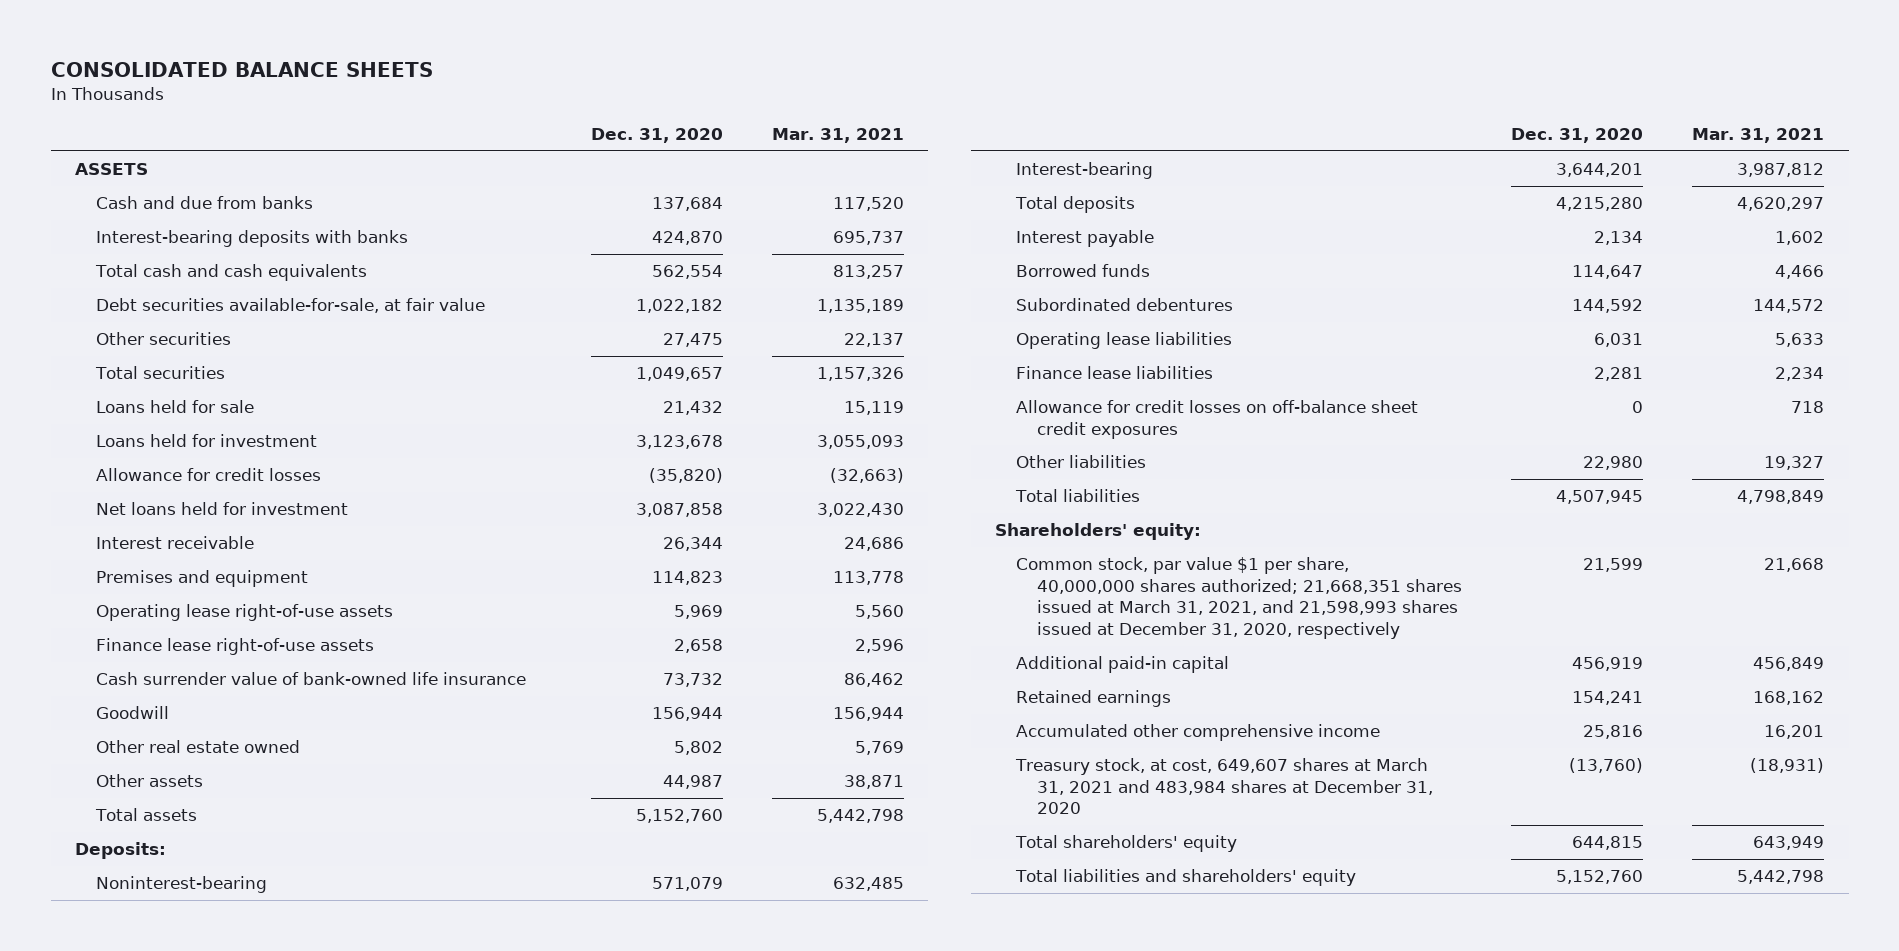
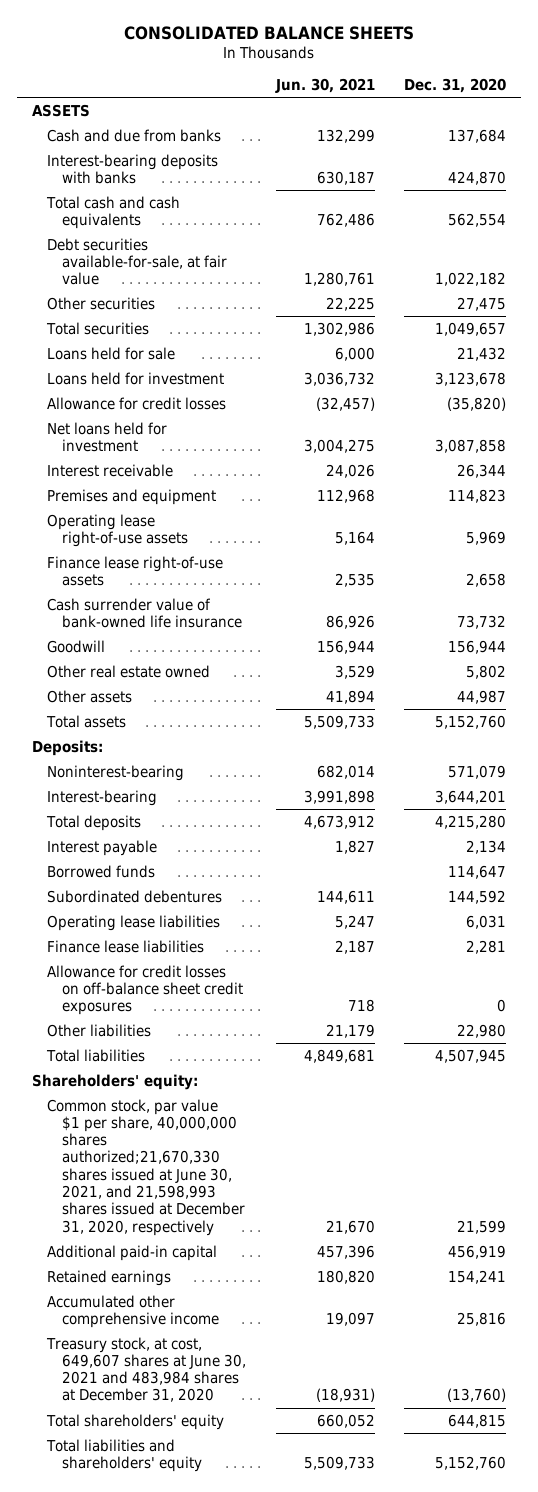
[771,128,904,144] Mar. 31, 2021 -> none
none -> [274,78,375,94] Jun. 30, 2021
[1016,557,1463,639] Common stock, par value $1 per share, 40,000,000 shares authorized; 21,668,351 shares issued at March 31, 2021, and 21,598,993 shares issued at December 31, 2020, respectively -> [46,1098,246,1236] Common stock, par value $1 per share, 40,000,000 shares authorized;21,670,330 shares issued at June 30, 2021, and 21,598,993 shares issued at December 31, 2020, respectively
[1015,758,1434,815] Treasury stock, at cost, 649,607 shares at March 31, 2021 and 483,984 shares at December 31, 2020 -> [45,1336,247,1403] Treasury stock, at cost, 649,607 shares at June 30, 2021 and 483,984 shares at December 31, 2020

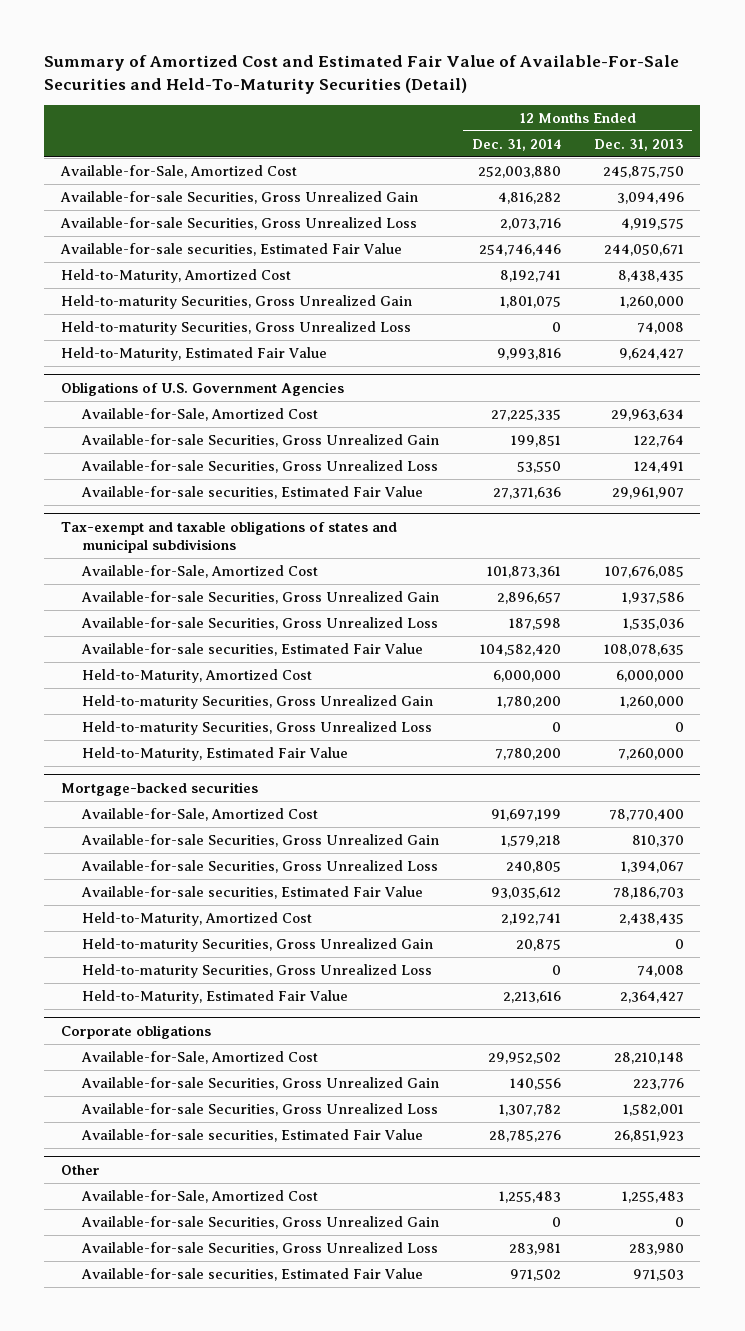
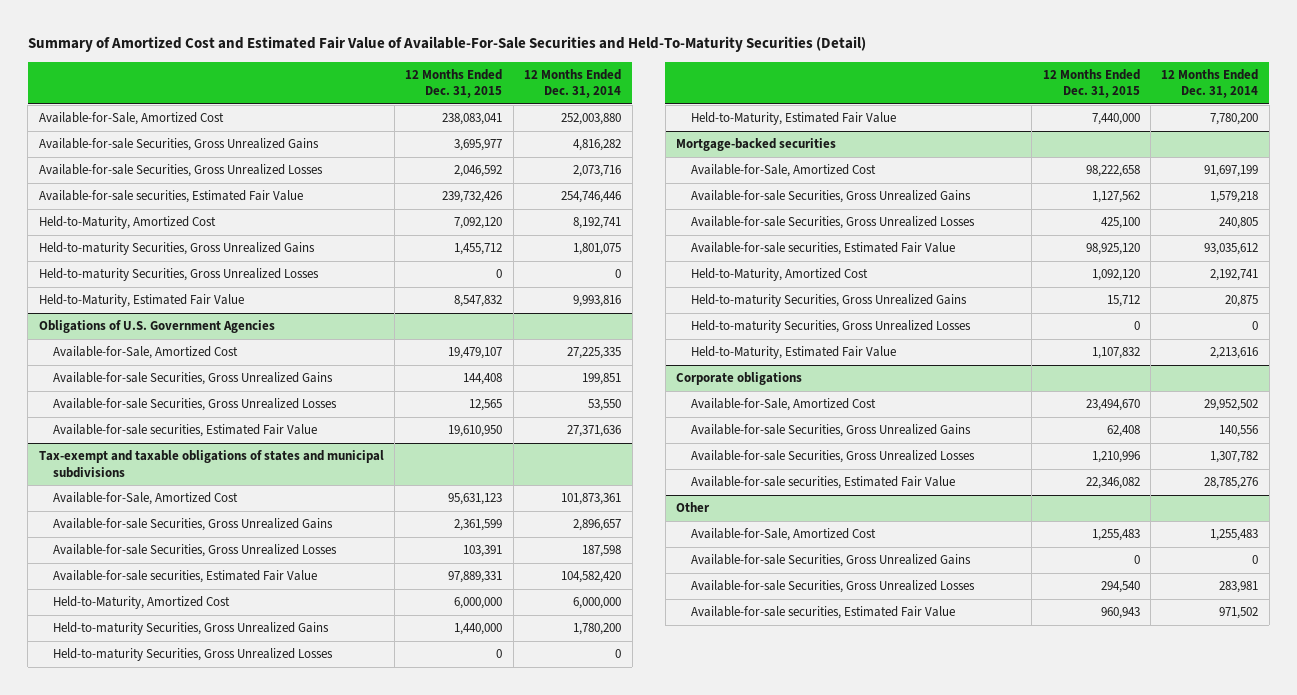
[593,138,684,151] Dec. 31, 2013 -> none
none -> [405,68,503,99] 12 Months Ended Dec. 31, 2015
[59,191,418,205] Available-for-sale Securities, Gross Unrealized Gain -> [38,138,319,152] Available-for-sale Securities, Gross Unrealized Gains
[59,217,417,231] Available-for-sale Securities, Gross Unrealized Loss -> [38,164,323,178] Available-for-sale Securities, Gross Unrealized Losses
[60,295,412,310] Held-to-maturity Securities, Gross Unrealized Gain -> [38,242,315,256] Held-to-maturity Securities, Gross Unrealized Gains
[60,321,411,336] Held-to-maturity Securities, Gross Unrealized Loss -> [38,268,319,282] Held-to-maturity Securities, Gross Unrealized Losses
[80,434,439,448] Available-for-sale Securities, Gross Unrealized Gain -> [53,372,334,386] Available-for-sale Securities, Gross Unrealized Gains
[80,460,438,474] Available-for-sale Securities, Gross Unrealized Loss -> [53,398,338,412] Available-for-sale Securities, Gross Unrealized Losses
[80,591,439,605] Available-for-sale Securities, Gross Unrealized Gain -> [53,518,334,532] Available-for-sale Securities, Gross Unrealized Gains
[80,617,438,631] Available-for-sale Securities, Gross Unrealized Loss -> [53,544,338,558] Available-for-sale Securities, Gross Unrealized Losses
[81,695,433,710] Held-to-maturity Securities, Gross Unrealized Gain -> [53,622,330,636] Held-to-maturity Securities, Gross Unrealized Gains
[81,721,432,736] Held-to-maturity Securities, Gross Unrealized Loss -> [53,648,334,662] Held-to-maturity Securities, Gross Unrealized Losses
[80,834,439,848] Available-for-sale Securities, Gross Unrealized Gain -> [690,190,971,204] Available-for-sale Securities, Gross Unrealized Gains
[80,860,438,874] Available-for-sale Securities, Gross Unrealized Loss -> [690,216,975,230] Available-for-sale Securities, Gross Unrealized Losses
[81,938,433,953] Held-to-maturity Securities, Gross Unrealized Gain -> [690,294,967,308] Held-to-maturity Securities, Gross Unrealized Gains
[81,964,432,979] Held-to-maturity Securities, Gross Unrealized Loss -> [690,320,971,334] Held-to-maturity Securities, Gross Unrealized Losses
[80,1077,439,1091] Available-for-sale Securities, Gross Unrealized Gain -> [690,424,971,438] Available-for-sale Securities, Gross Unrealized Gains
[80,1103,438,1117] Available-for-sale Securities, Gross Unrealized Loss -> [690,450,975,464] Available-for-sale Securities, Gross Unrealized Losses
[80,1216,439,1230] Available-for-sale Securities, Gross Unrealized Gain -> [690,554,971,568] Available-for-sale Securities, Gross Unrealized Gains
[80,1242,438,1256] Available-for-sale Securities, Gross Unrealized Loss -> [690,580,975,594] Available-for-sale Securities, Gross Unrealized Losses

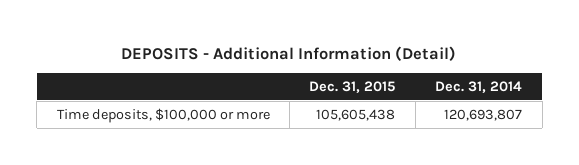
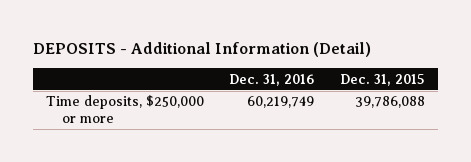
[435,80,523,93] Dec. 31, 2014 -> none
none -> [229,73,315,86] Dec. 31, 2016
[56,107,270,123] Time deposits, $100,000 or more -> [45,95,204,124] Time deposits, $250,000 or more
[316,108,396,121] 105,605,438 -> [355,96,426,109] 39,786,088

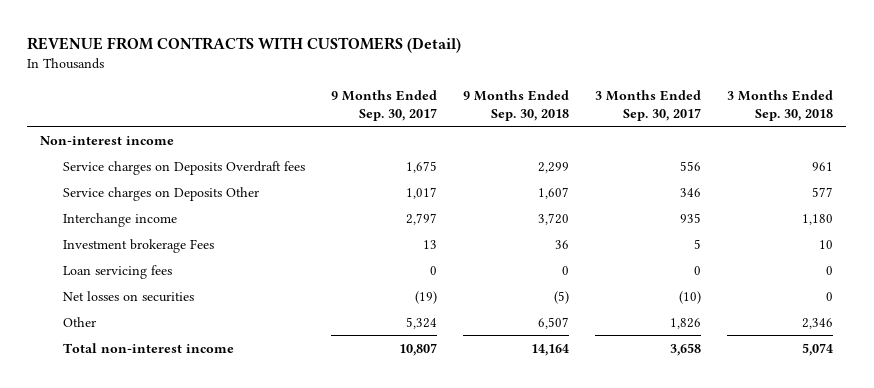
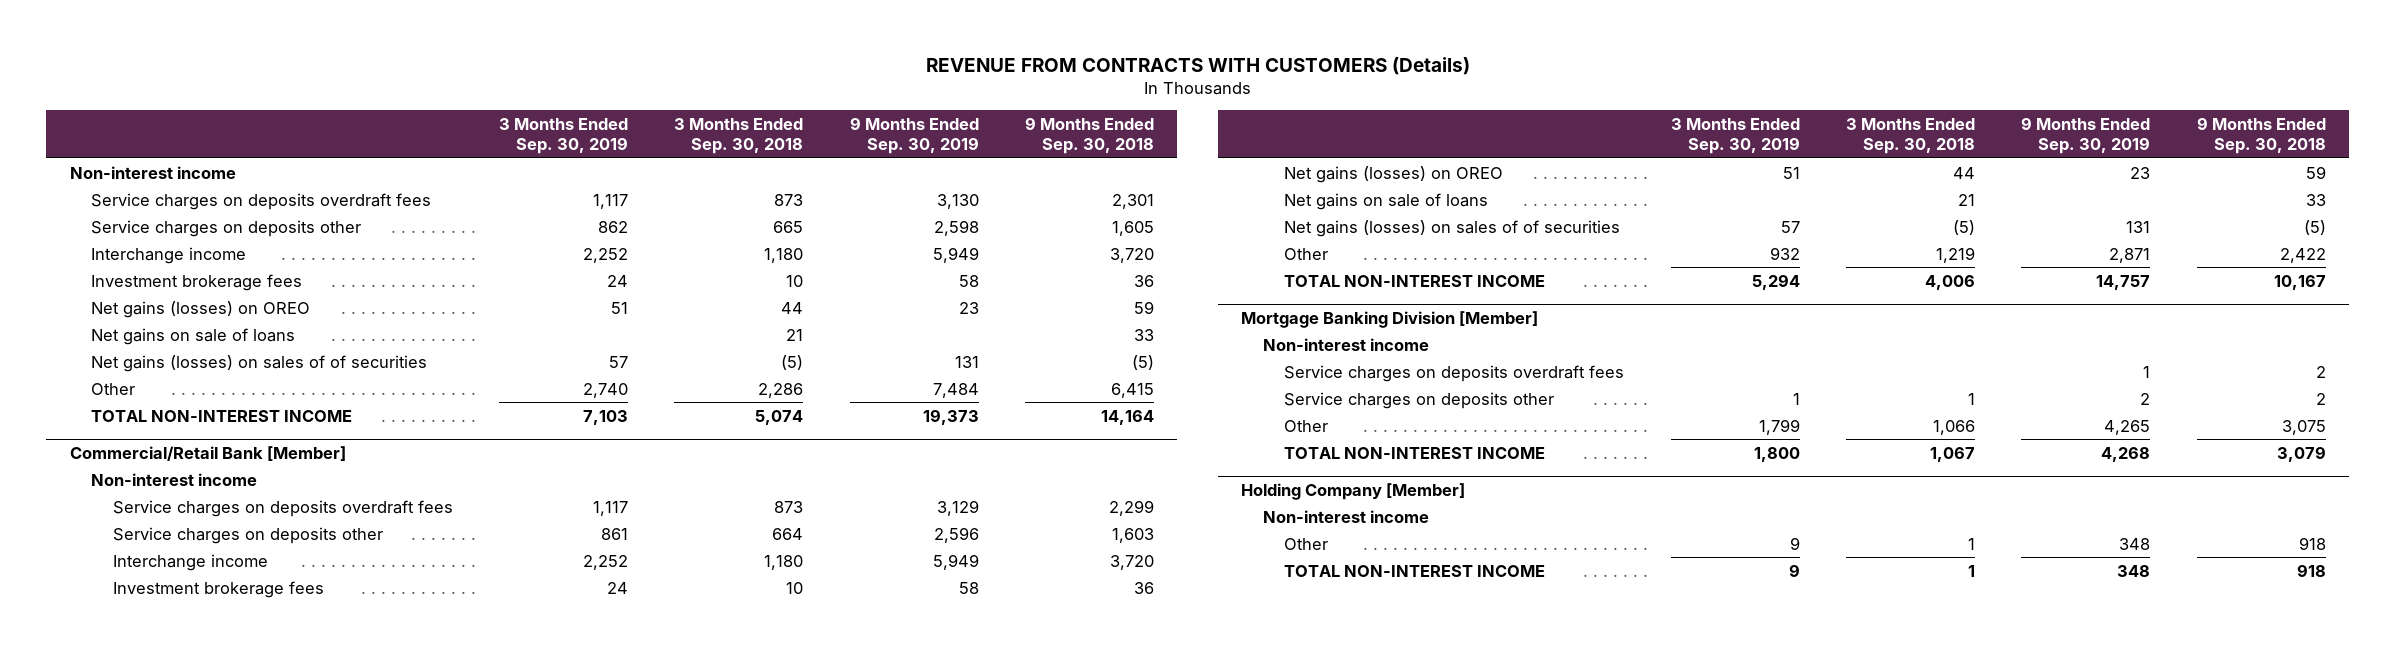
[27,37,462,54] REVENUE FROM CONTRACTS WITH CUSTOMERS (Detail) -> [925,56,1470,75] REVENUE FROM CONTRACTS WITH CUSTOMERS (Details)
[330,89,437,121] 9 Months Ended Sep. 30, 2017 -> none
[595,89,702,121] 3 Months Ended Sep. 30, 2017 -> none
none -> [498,117,628,155] 3 Months Ended Sep. 30, 2019
none -> [849,116,979,155] 9 Months Ended Sep. 30, 2019
[62,160,305,175] Service charges on Deposits Overdraft fees -> [91,192,432,210] Service charges on deposits overdraft fees
[537,161,569,173] 2,299 -> [1112,193,1155,209] 2,301
[812,161,834,171] 961 -> [774,193,804,206] 873
[62,186,259,201] Service charges on Deposits Other -> [91,219,362,237] Service charges on deposits other
[537,186,569,199] 1,607 -> [1112,220,1155,236] 1,605
[812,186,834,197] 577 -> [773,220,804,233] 665
[62,264,172,279] Loan servicing fees -> none
[62,238,214,253] Investment brokerage Fees -> [91,273,303,291] Investment brokerage fees
none -> [91,300,311,318] Net gains (losses) on OREO
none -> [91,327,296,345] Net gains on sale of loans
[62,290,194,302] Net losses on securities -> [91,354,428,372] Net gains (losses) on sales of of securities
[826,291,834,301] 0 -> [781,354,804,370] (5)
[537,316,569,329] 6,507 -> [1111,382,1155,398] 6,415
[802,317,834,329] 2,346 -> [758,382,804,398] 2,286
[62,342,234,353] Total non-interest income -> [91,409,353,422] TOTAL NON-INTEREST INCOME
none -> [69,445,346,461] Commercial/Retail Bank [Member]
none -> [91,472,258,486] Non-interest income
none -> [112,499,453,517] Service charges on deposits overdraft fees
none -> [112,526,383,544] Service charges on deposits other
none -> [112,553,268,571] Interchange income
none -> [112,580,324,598] Investment brokerage fees
none -> [1284,165,1504,183] Net gains (losses) on OREO
none -> [1284,192,1489,210] Net gains on sale of loans
none -> [1284,219,1621,237] Net gains (losses) on sales of of securities
none -> [1284,247,1329,260] Other
none -> [1284,274,1546,287] TOTAL NON-INTEREST INCOME
none -> [1241,310,1539,328] Mortgage Banking Division [Member]
none -> [1262,337,1429,351] Non-interest income
none -> [1284,364,1625,382] Service charges on deposits overdraft fees
none -> [1284,391,1555,409] Service charges on deposits other
none -> [1284,419,1329,432] Other
none -> [1284,446,1546,459] TOTAL NON-INTEREST INCOME
none -> [1241,482,1466,500] Holding Company [Member]
none -> [1262,509,1429,523] Non-interest income
none -> [1284,537,1329,550] Other
none -> [1284,564,1546,577] TOTAL NON-INTEREST INCOME

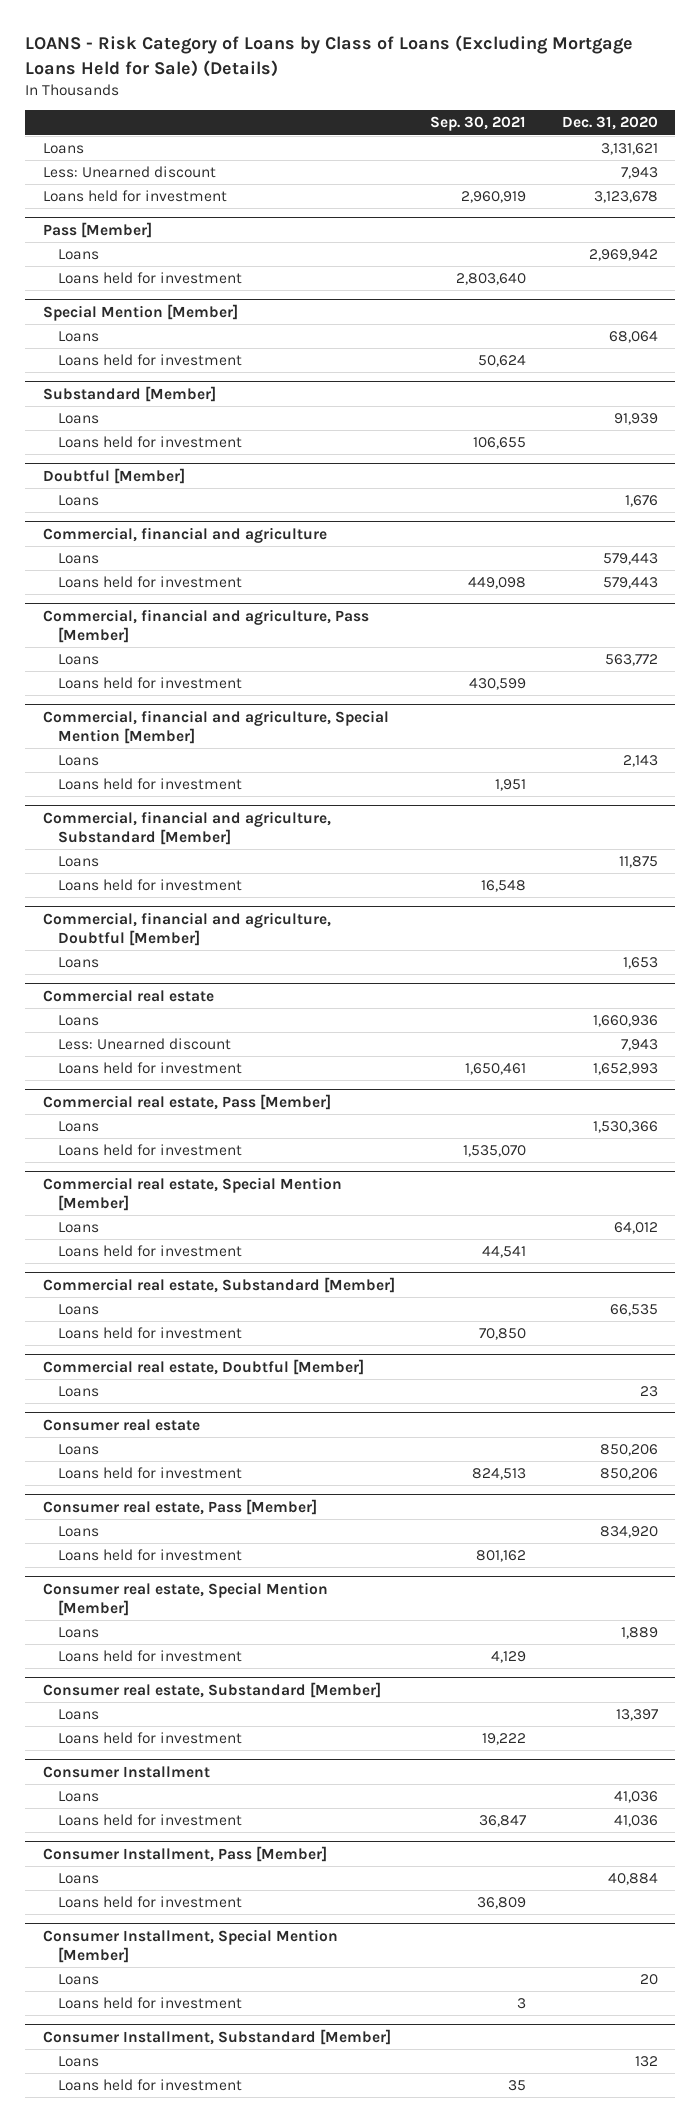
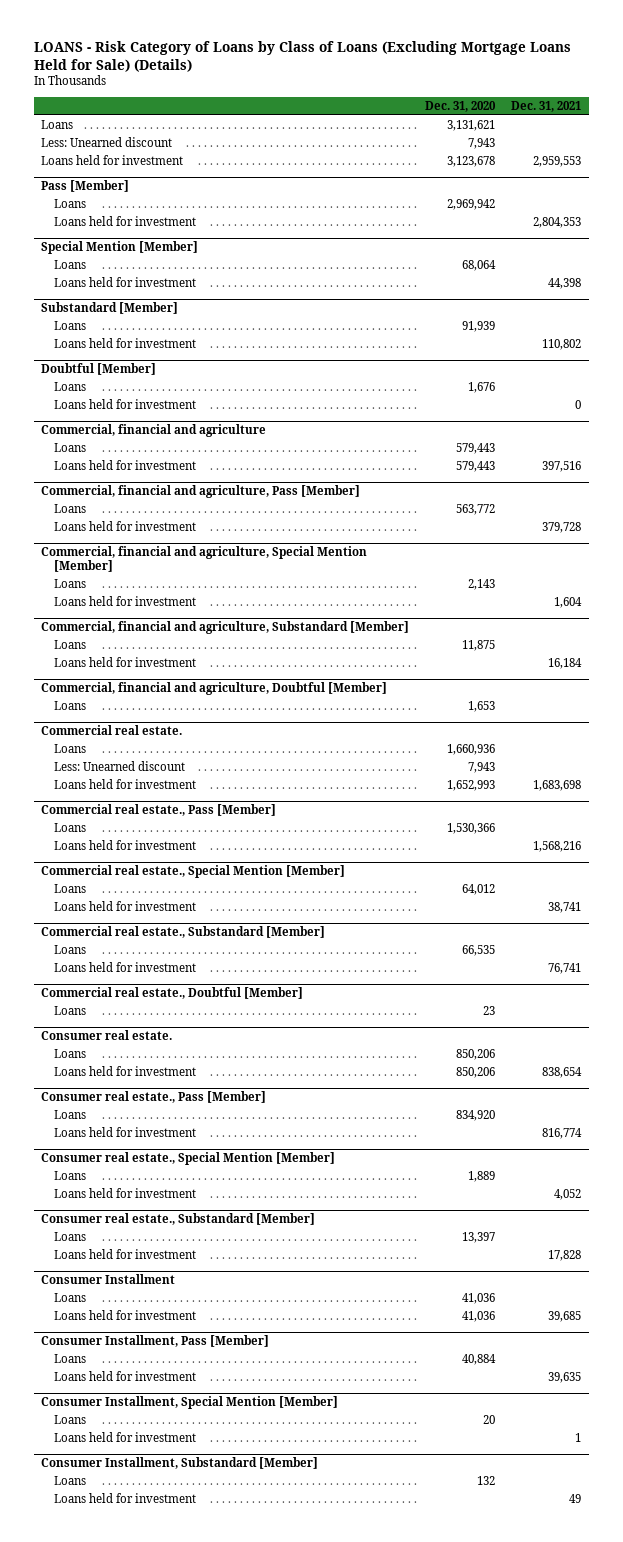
[430,116,527,132] Sep. 30, 2021 -> none
none -> [511,101,582,113] Dec. 31, 2021
none -> [53,399,196,410] Loans held for investment
[42,988,214,1002] Commercial real estate -> [41,725,183,736] Commercial real estate.
[42,1093,331,1110] Commercial real estate, Pass [Member] -> [41,804,277,817] Commercial real estate., Pass [Member]
[42,1176,342,1211] Commercial real estate, Special Mention [Member] -> [41,865,346,879] Commercial real estate., Special Mention [Member]
[42,1276,395,1293] Commercial real estate, Substandard [Member] -> [41,926,326,939] Commercial real estate., Substandard [Member]
[42,1358,364,1375] Commercial real estate, Doubtful [Member] -> [41,987,304,1000] Commercial real estate., Doubtful [Member]
[42,1418,200,1431] Consumer real estate -> [41,1030,173,1041] Consumer real estate.
[42,1498,317,1515] Consumer real estate, Pass [Member] -> [41,1091,267,1104] Consumer real estate., Pass [Member]
[42,1581,328,1616] Consumer real estate, Special Mention [Member] -> [41,1152,336,1166] Consumer real estate., Special Mention [Member]
[42,1681,381,1698] Consumer real estate, Substandard [Member] -> [41,1213,316,1226] Consumer real estate., Substandard [Member]

